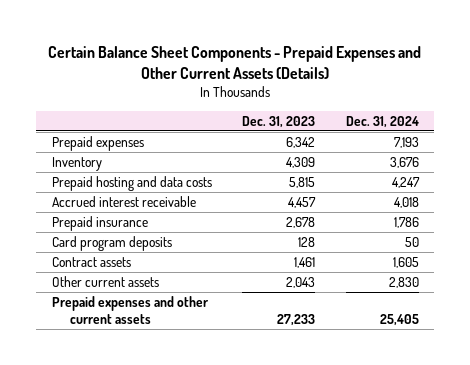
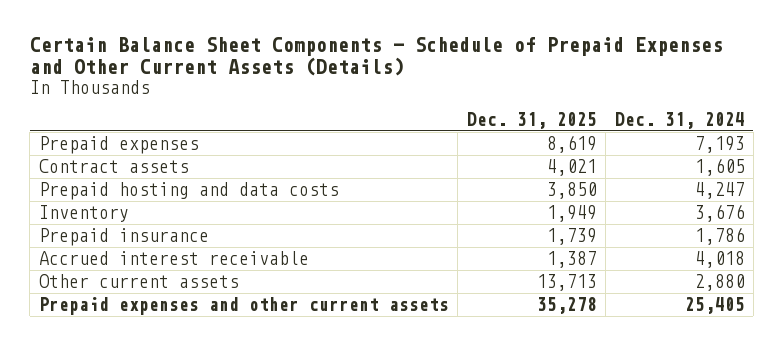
[48,45,422,79] Certain Balance Sheet Components - Prepaid Expenses and Other Current Assets (Details) -> [29,37,723,77] Certain Balance Sheet Components - Schedule of Prepaid Expenses and Other Current Assets (Details)
[242,115,316,128] Dec. 31, 2023 -> none
none -> [466,111,597,129] Dec. 31, 2025
[51,257,131,268] Contract assets -> [38,159,189,174] Contract assets
[51,157,102,172] Inventory -> [38,205,129,223] Inventory
[51,236,172,252] Card program deposits -> none
[51,196,196,208] Accrued interest receivable -> [38,251,309,266] Accrued interest receivable
[388,277,419,289] 2,830 -> [694,274,745,292] 2,880

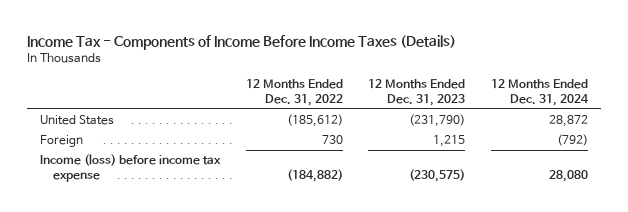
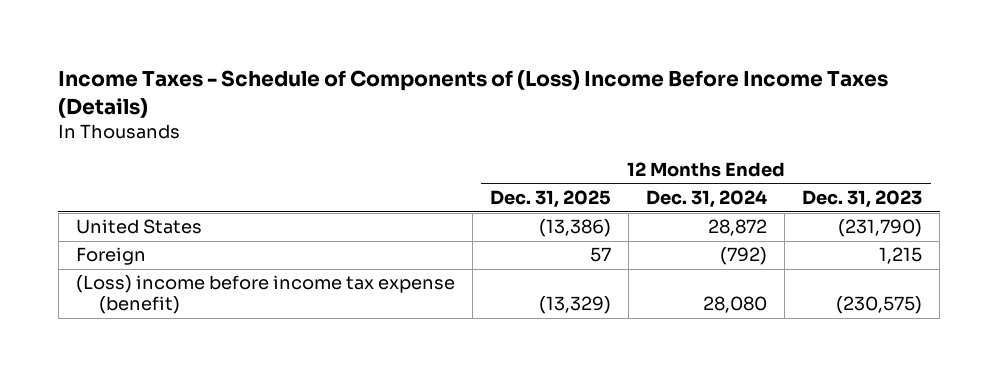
[27,34,457,50] Income Tax - Components of Income Before Income Taxes (Details) -> [58,70,889,118] Income Taxes - Schedule of Components of (Loss) Income Before Income Taxes (Details)
[245,79,343,106] 12 Months Ended Dec. 31, 2022 -> none
none -> [490,190,612,209] Dec. 31, 2025
[39,154,221,183] Income (loss) before income tax expense -> [75,275,455,315] (Loss) income before income tax expense (benefit)

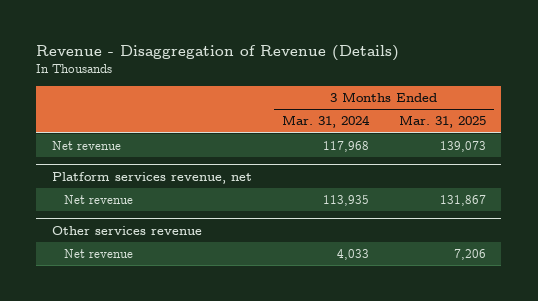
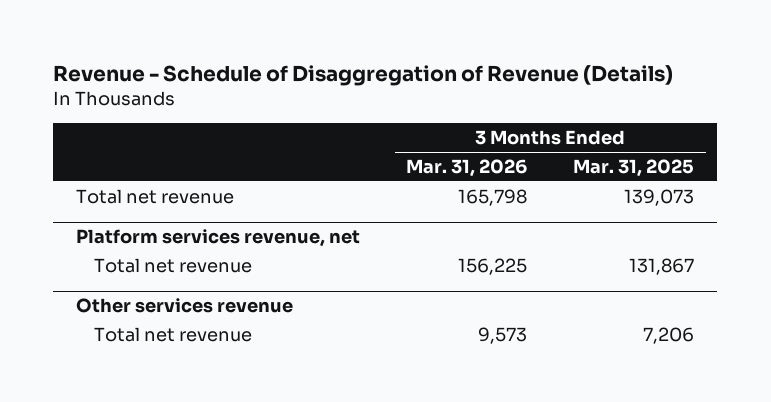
[36,45,400,62] Revenue - Disaggregation of Revenue (Details) -> [53,65,674,87] Revenue - Schedule of Disaggregation of Revenue (Details)
[281,115,370,129] Mar. 31, 2024 -> none
none -> [406,159,528,178] Mar. 31, 2026
[51,141,121,151] Net revenue -> [76,188,235,204] Total net revenue
[64,195,134,205] Net revenue -> [94,257,253,273] Total net revenue
[64,249,134,259] Net revenue -> [94,326,253,342] Total net revenue

